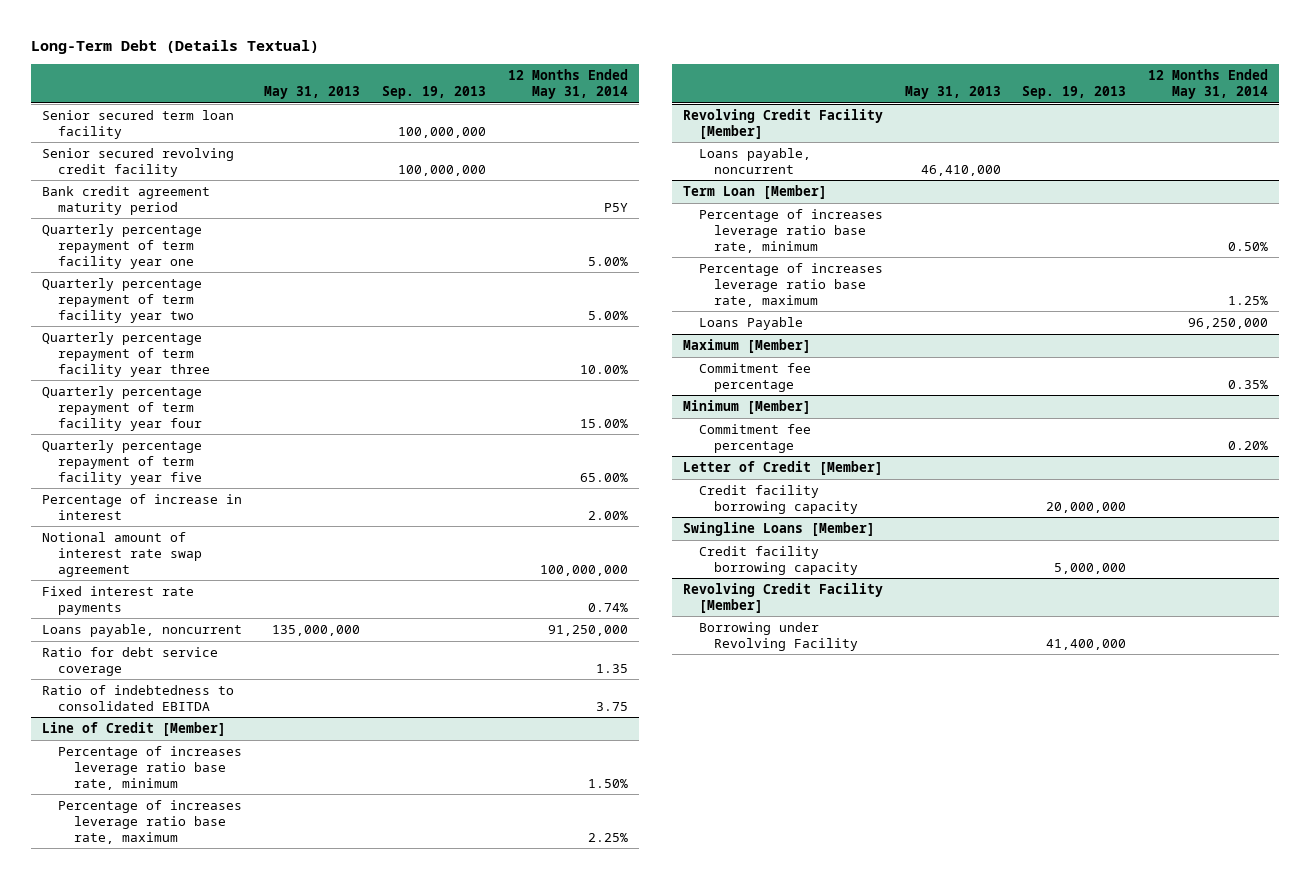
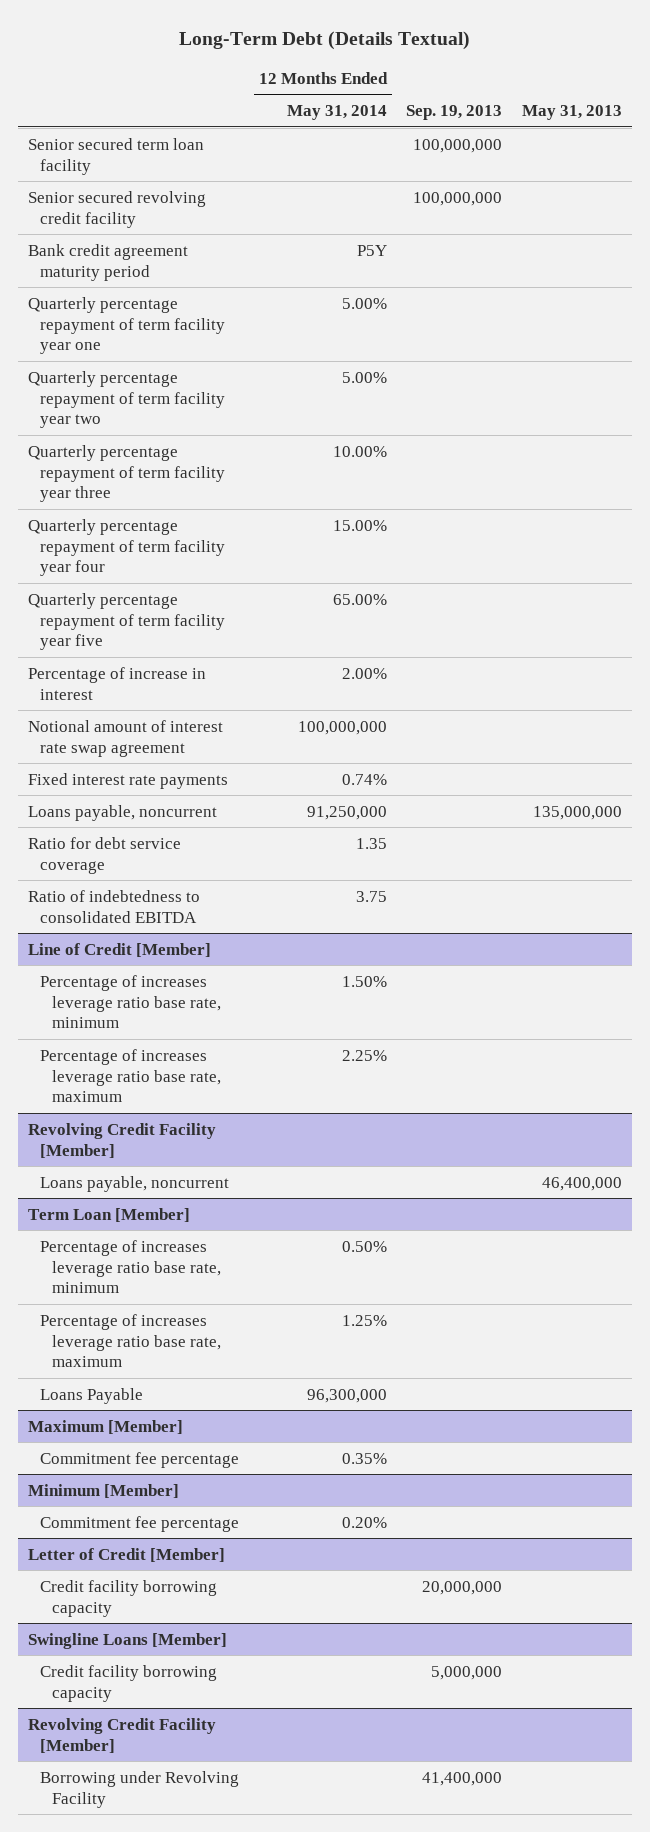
[920,164,1001,176] 46,410,000 -> [542,1176,623,1191] 46,400,000
[1188,317,1269,329] 96,250,000 -> [306,1388,387,1403] 96,300,000

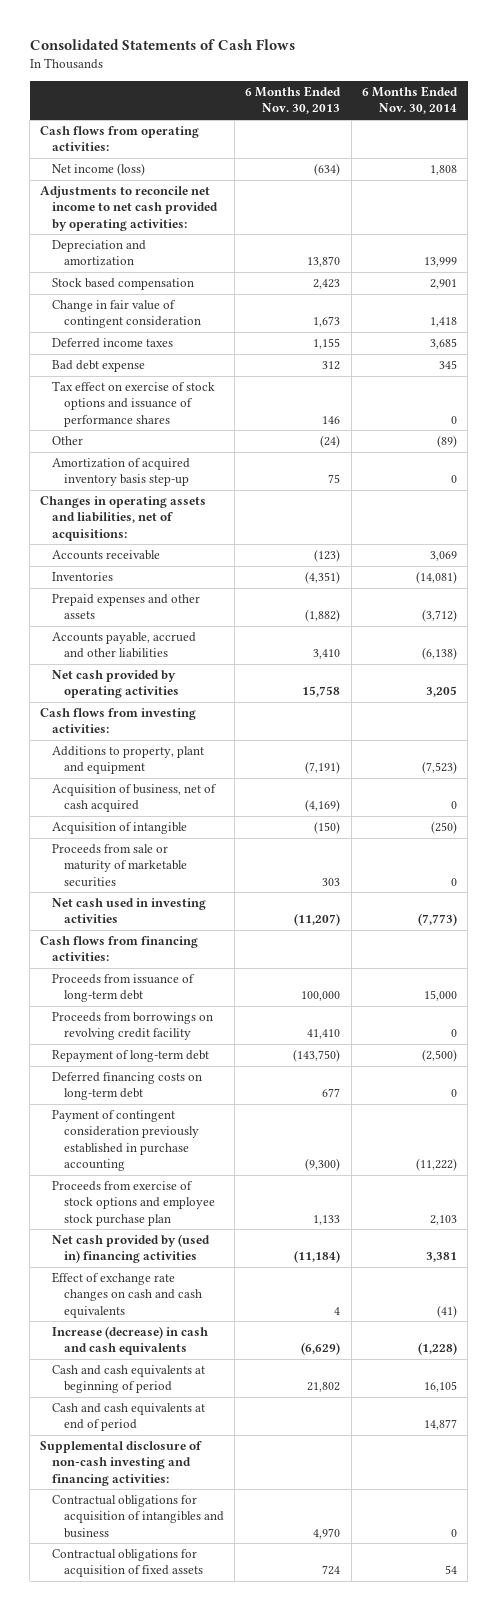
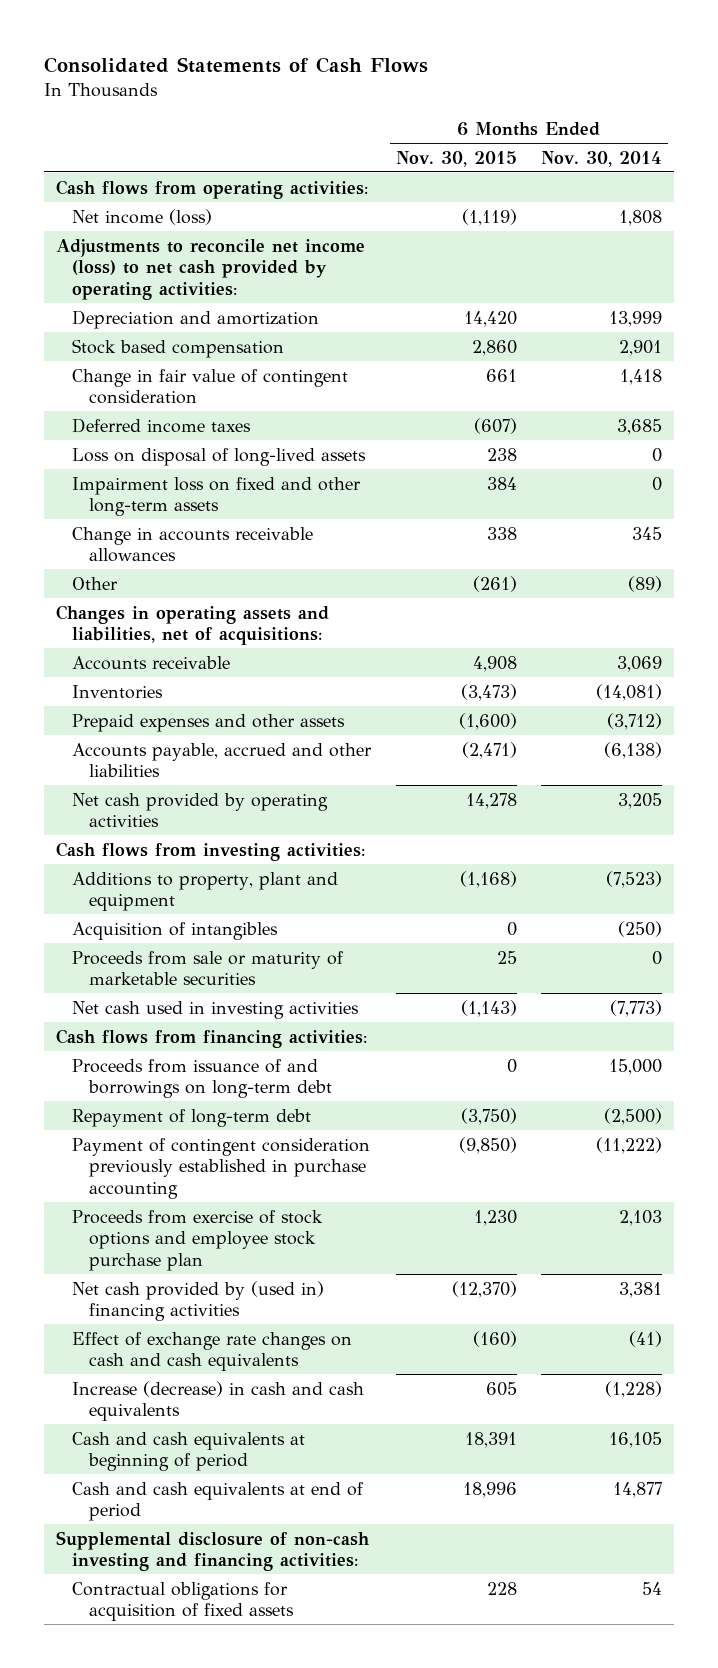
[245,86,342,115] 6 Months Ended Nov. 30, 2013 -> none
none -> [395,150,517,167] Nov. 30, 2015
[40,186,219,231] Adjustments to reconcile net income to net cash provided by operating activities: -> [56,238,366,300] Adjustments to reconcile net income (loss) to net cash provided by operating activities:
[52,381,216,427] Tax effect on exercise of stock options and issuance of performance shares -> none
none -> [72,447,367,466] Loss on disposal of long-lived assets
none -> [72,476,362,517] Impairment loss on fixed and other long-term assets
[52,360,146,373] Bad debt expense -> [72,526,314,563] Change in accounts receivable allowances
[52,458,191,487] Amortization of acquired inventory basis step-up -> none
[52,784,218,813] Acquisition of business, net of cash acquired -> none
[52,822,188,835] Acquisition of intangible -> [72,921,279,940] Acquisition of intangibles
[52,1012,214,1041] Proceeds from borrowings on revolving credit facility -> none
[52,974,196,1003] Proceeds from issuance of long-term debt -> [72,1058,332,1099] Proceeds from issuance of and borrowings on long-term debt
[52,1072,203,1101] Deferred financing costs on long-term debt -> none
[52,1495,224,1538] Contractual obligations for acquisition of intangibles and business -> none

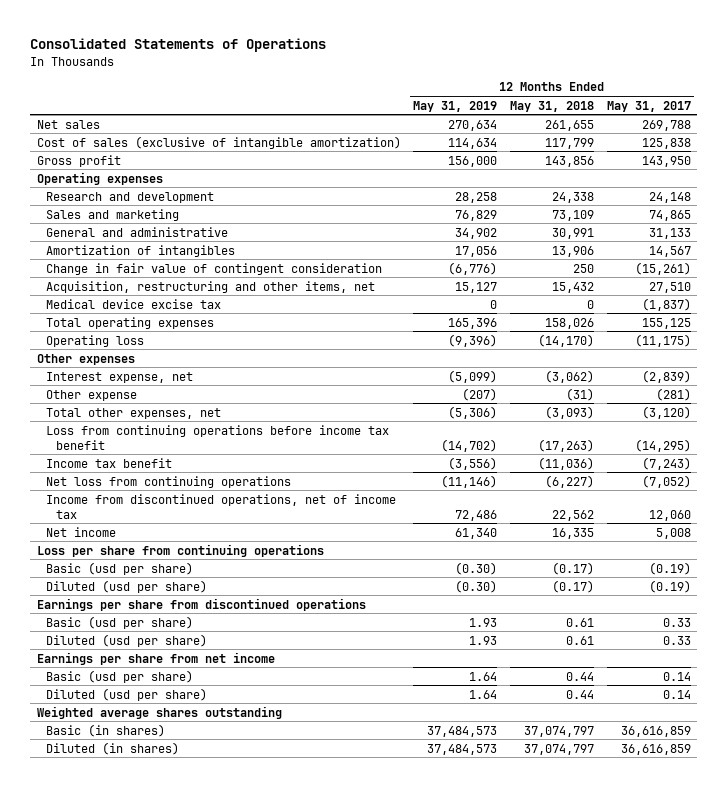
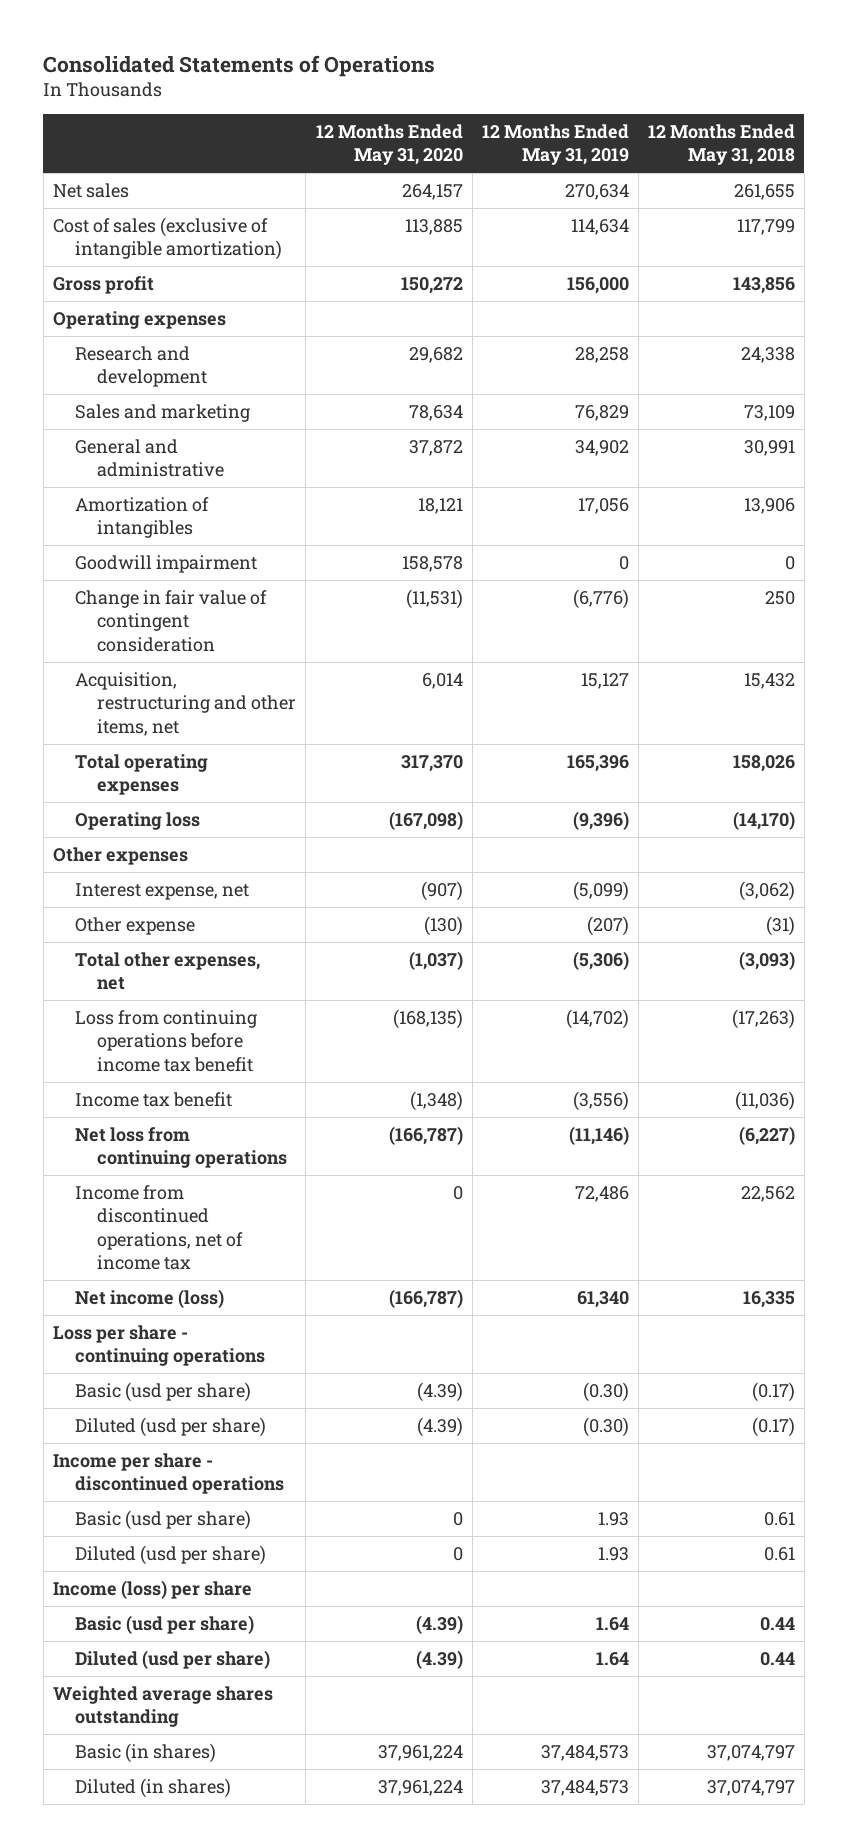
[606,100,691,112] May 31, 2017 -> none
none -> [315,123,463,166] 12 Months Ended May 31, 2020
none -> [75,554,258,573] Goodwill impairment
[46,298,222,309] Medical device excise tax -> none
[46,526,117,537] Net income -> [75,1288,225,1308] Net income (loss)
[36,543,324,557] Loss per share from continuing operations -> [52,1324,266,1367] Loss per share - continuing operations
[36,597,366,611] Earnings per share from discontinued operations -> [52,1452,285,1495] Income per share - discontinued operations
[36,651,275,665] Earnings per share from net income -> [52,1579,252,1599] Income (loss) per share

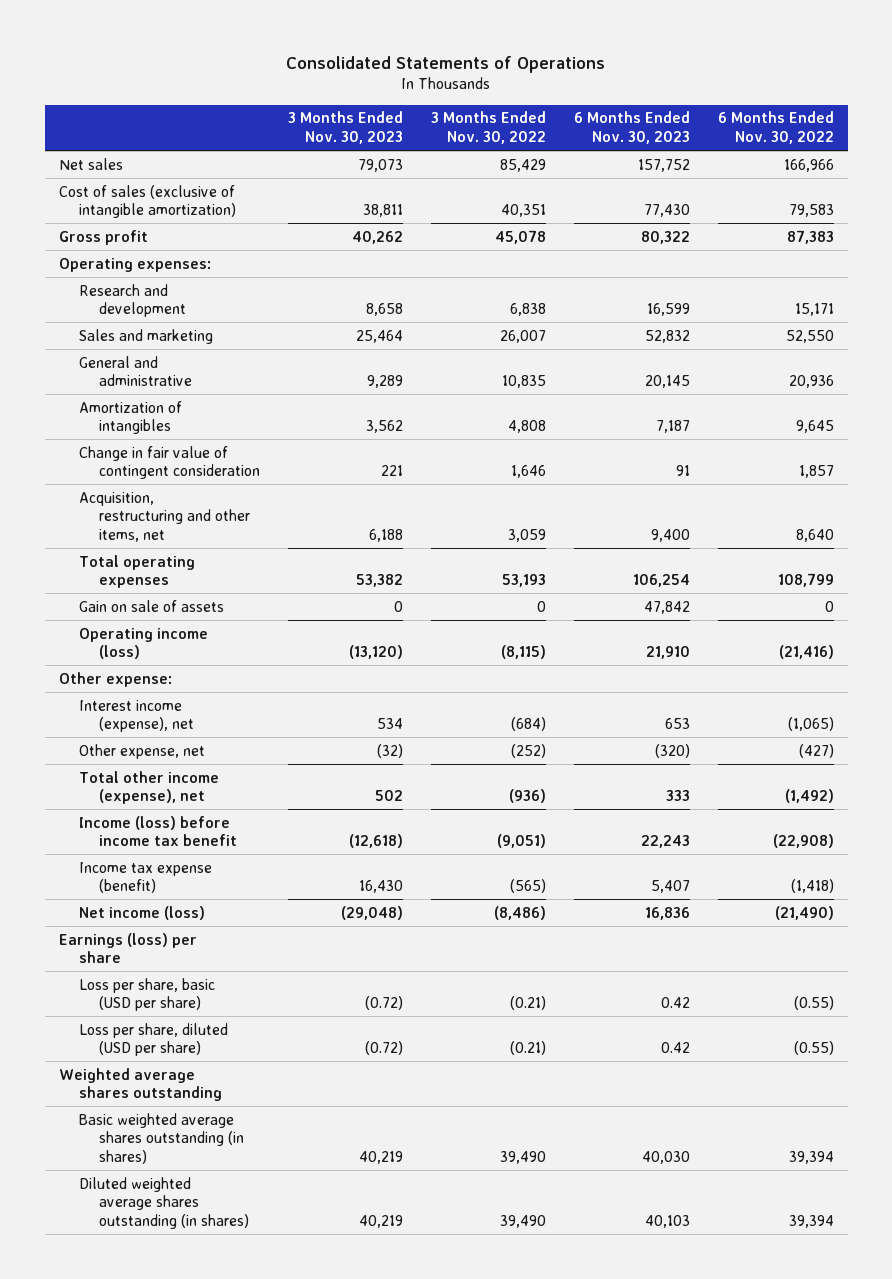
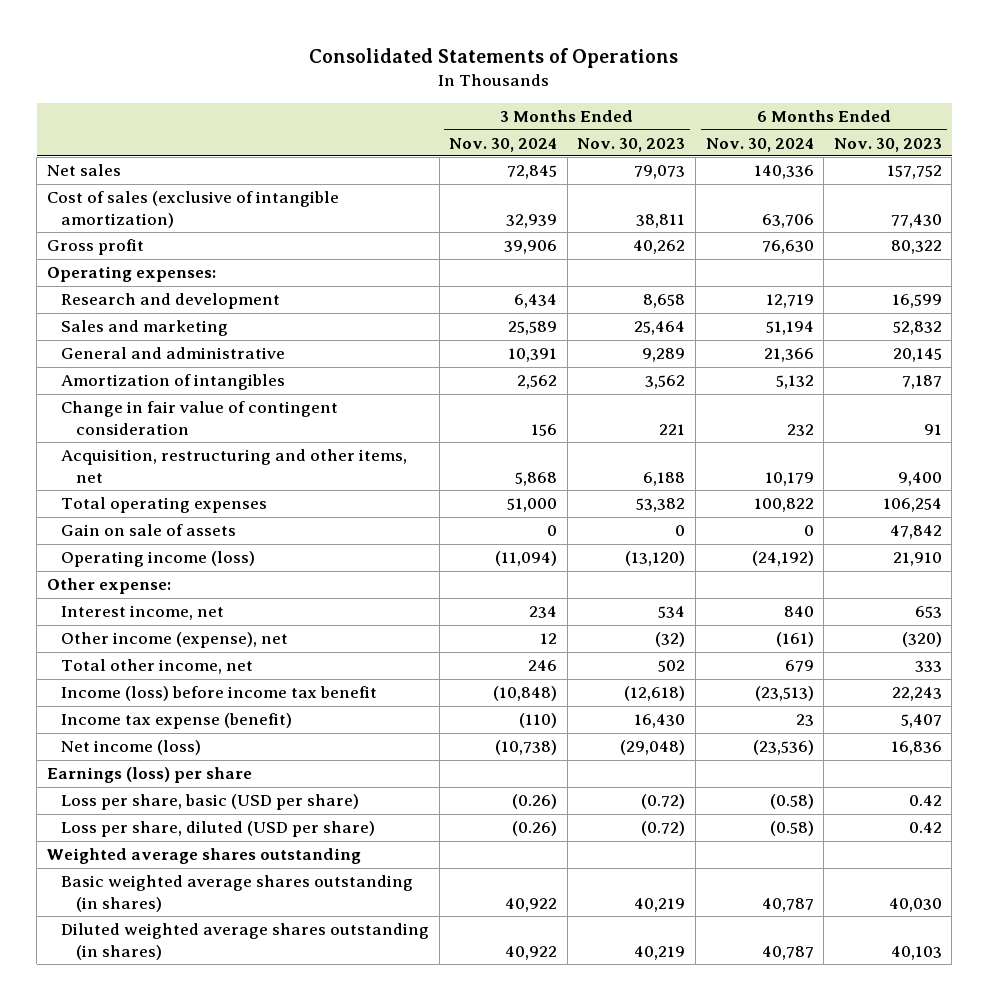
[430,111,546,145] 3 Months Ended Nov. 30, 2022 -> none
[717,111,834,145] 6 Months Ended Nov. 30, 2022 -> none
none -> [449,137,558,152] Nov. 30, 2024
none -> [705,137,814,152] Nov. 30, 2024
[78,699,194,733] Interest income (expense), net -> [61,605,225,621] Interest income, net
[78,743,205,759] Other expense, net -> [61,632,289,649] Other income (expense), net
[78,770,219,805] Total other income (expense), net -> [61,659,254,675] Total other income, net

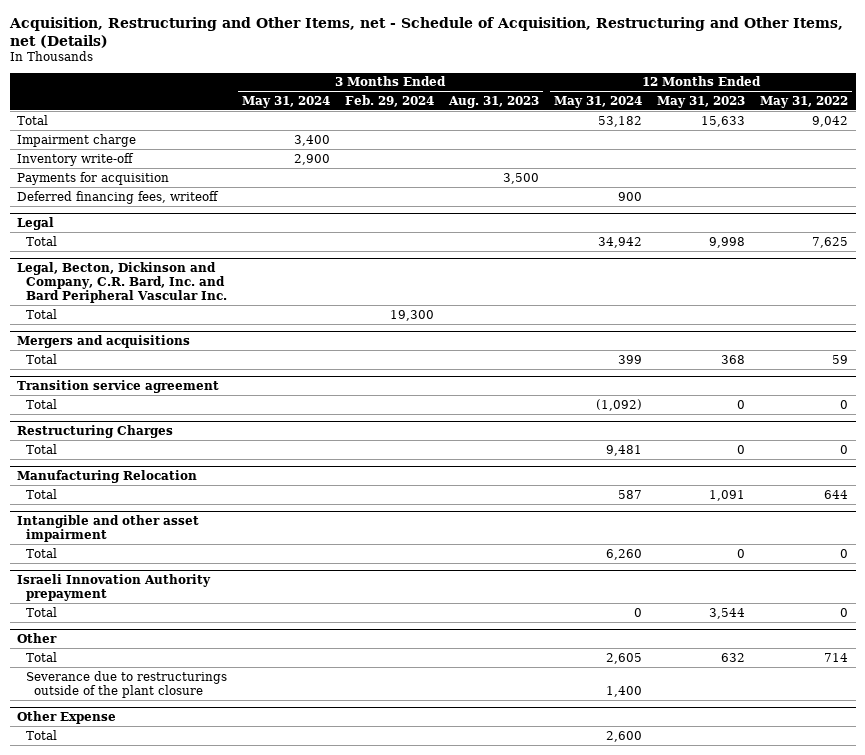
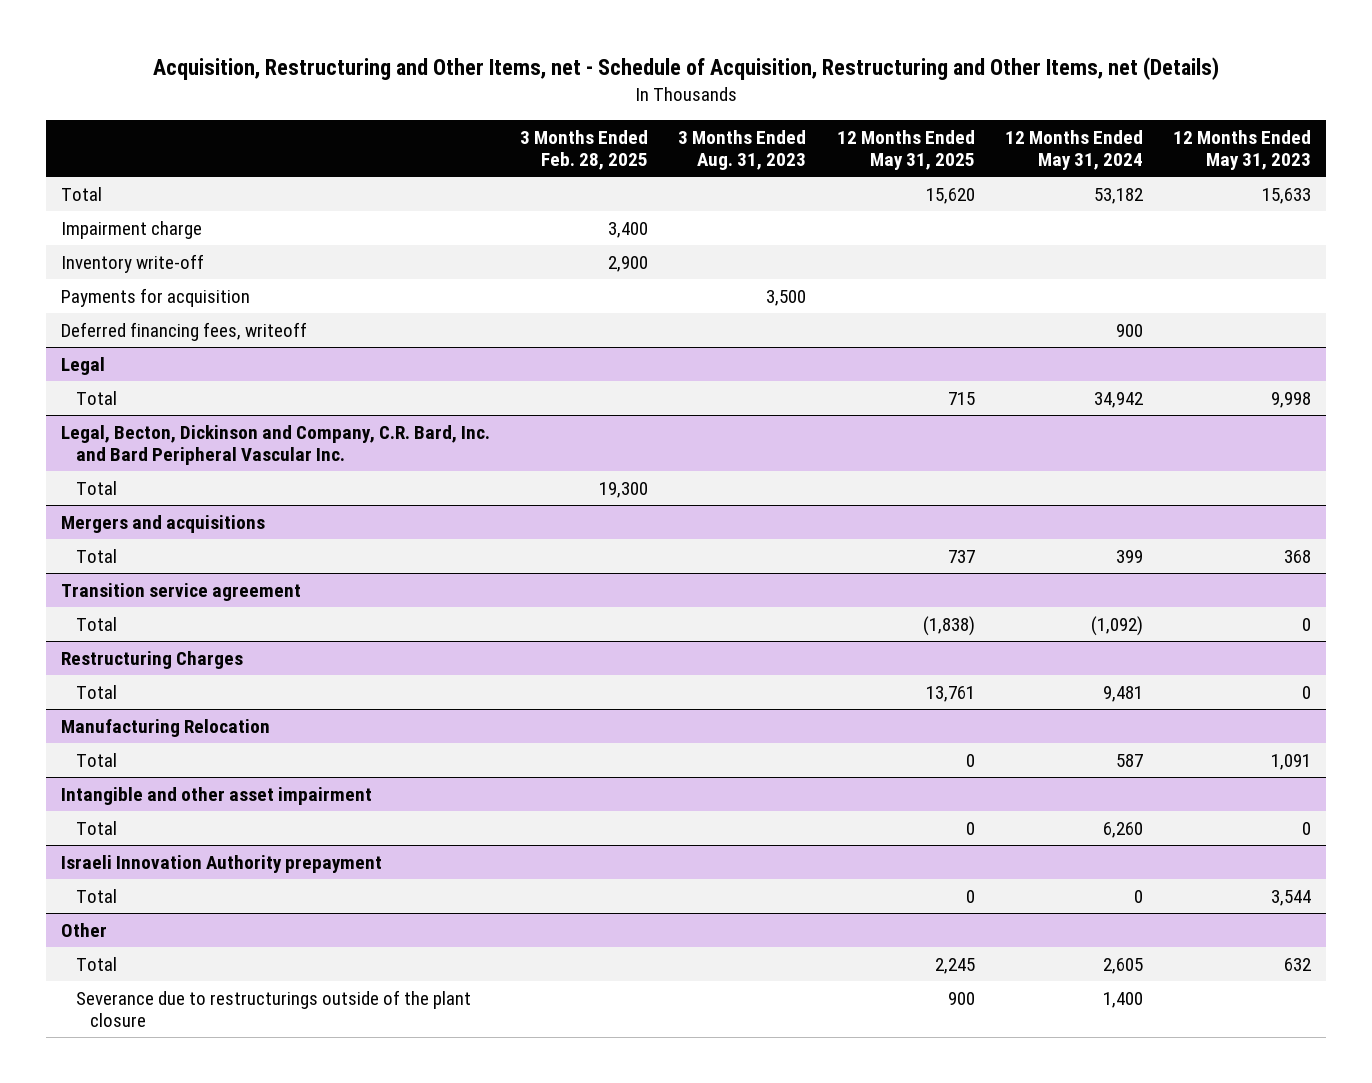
[241,95,330,108] May 31, 2024 -> none
[344,94,434,107] Feb. 29, 2024 -> none
[760,95,849,108] May 31, 2022 -> none
none -> [520,129,649,171] 3 Months Ended Feb. 28, 2025
none -> [836,129,975,171] 12 Months Ended May 31, 2025
[17,710,117,724] Other Expense -> none
[25,729,57,740] Total -> none

